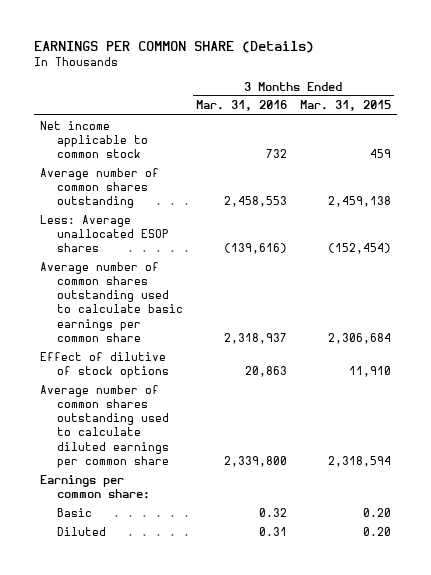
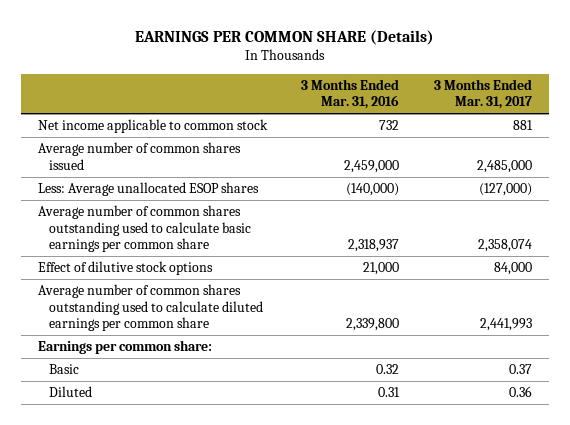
[299,100,391,112] Mar. 31, 2015 -> none
none -> [433,78,532,110] 3 Months Ended Mar. 31, 2017
[40,167,160,209] Average number of common shares outstanding -> [37,142,241,170] Average number of common shares issued
[223,196,287,208] 2,458,553 -> [344,159,400,173] 2,459,000
[223,243,287,255] (139,616) -> [346,183,400,197] (140,000)
[40,351,170,378] Effect of dilutive of stock options -> [37,261,213,276] Effect of dilutive stock options
[244,365,287,377] 20,863 -> [363,262,400,276] 21,000

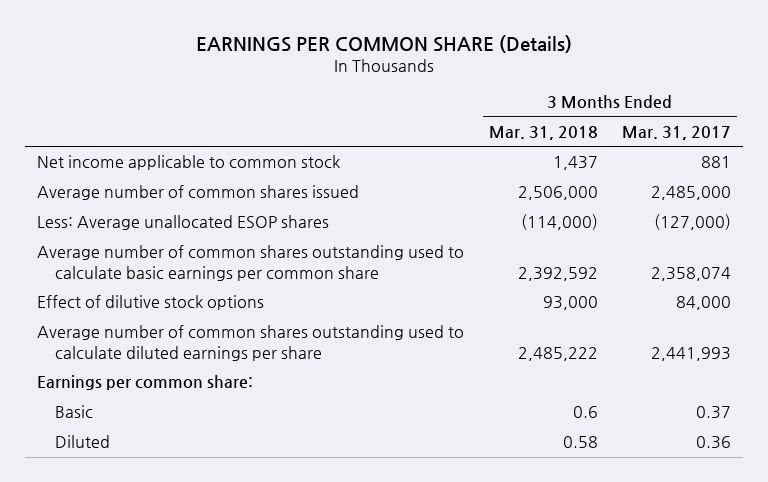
[301,78,400,110] 3 Months Ended Mar. 31, 2016 -> none
none -> [488,126,598,141] Mar. 31, 2018
[37,284,263,332] Average number of common shares outstanding used to calculate diluted earnings per common share -> [37,325,465,361] Average number of common shares outstanding used to calculate diluted earnings per share

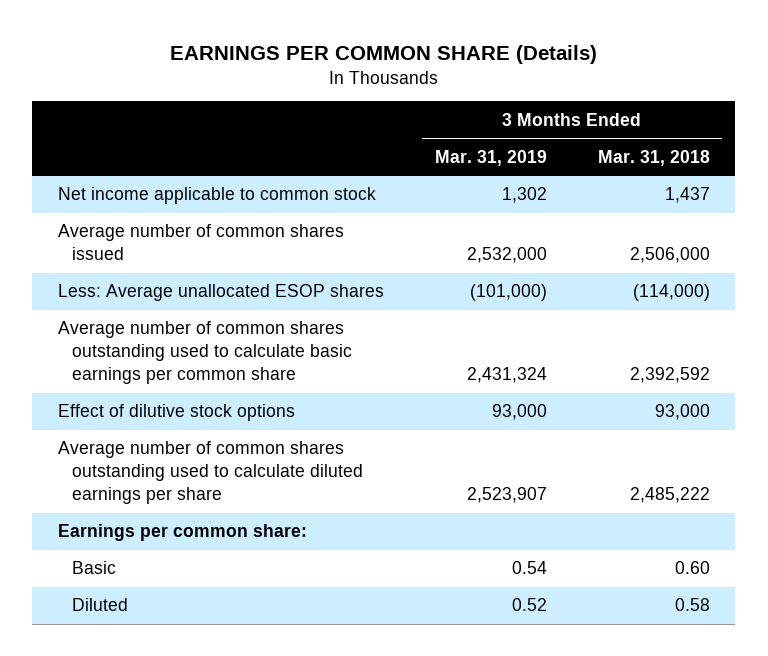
[621,126,731,141] Mar. 31, 2017 -> none
none -> [434,149,547,166] Mar. 31, 2019
[572,406,598,419] 0.6 -> [674,561,710,575] 0.60

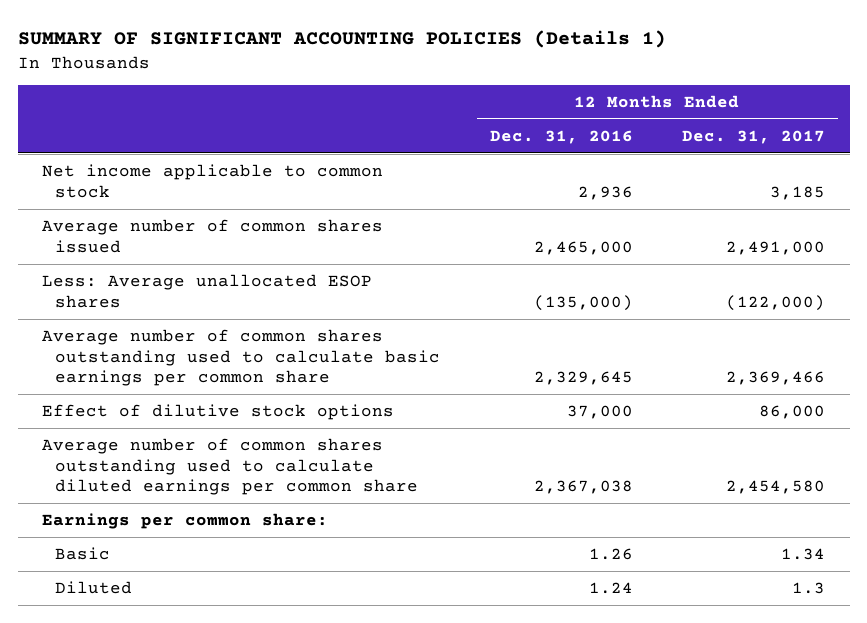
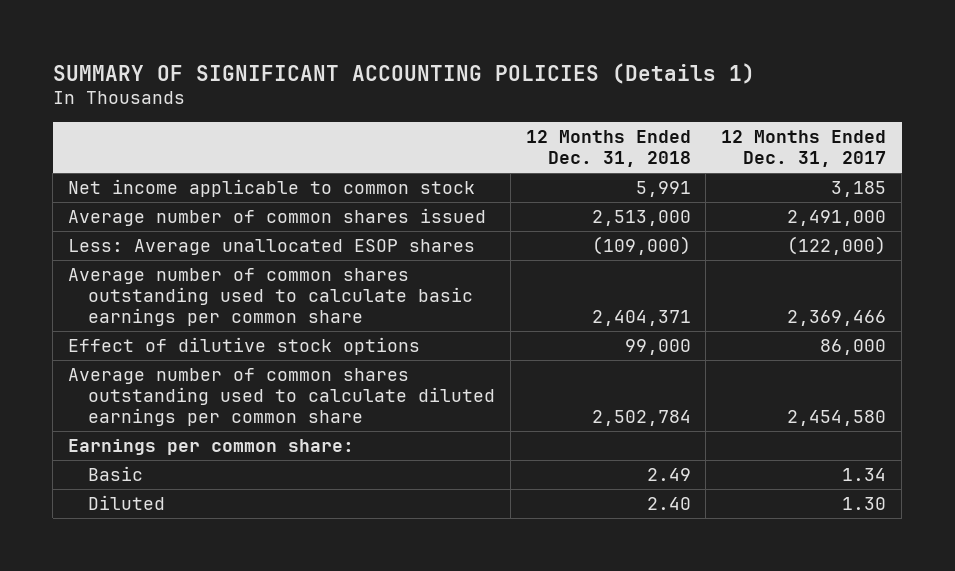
[489,129,633,144] Dec. 31, 2016 -> none
none -> [525,130,691,168] 12 Months Ended Dec. 31, 2018
[792,581,826,594] 1.3 -> [842,496,887,510] 1.30

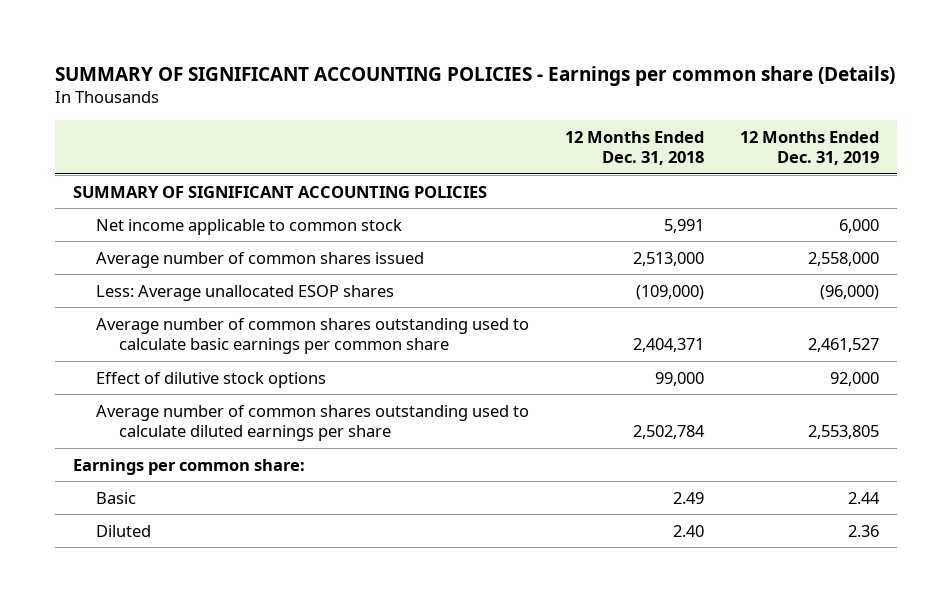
[52,62,755,84] SUMMARY OF SIGNIFICANT ACCOUNTING POLICIES (Details 1) -> [55,65,896,86] SUMMARY OF SIGNIFICANT ACCOUNTING POLICIES - Earnings per common share (Details)
[721,130,887,168] 12 Months Ended Dec. 31, 2017 -> none
none -> [740,130,880,166] 12 Months Ended Dec. 31, 2019
none -> [73,185,488,198] SUMMARY OF SIGNIFICANT ACCOUNTING POLICIES
[68,367,495,427] Average number of common shares outstanding used to calculate diluted earnings per common share -> [96,404,530,442] Average number of common shares outstanding used to calculate diluted earnings per share

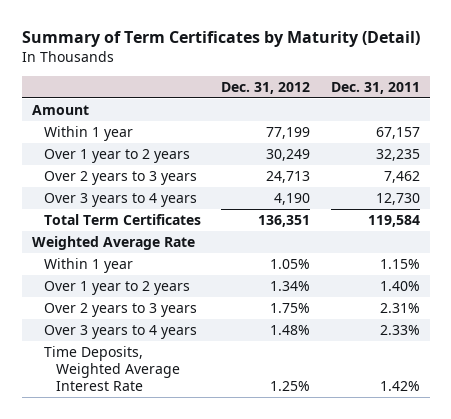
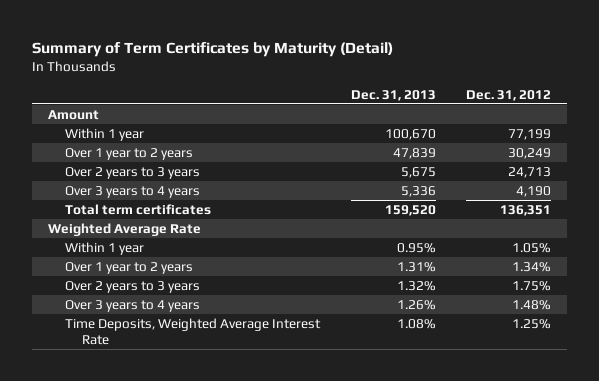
[330,81,420,94] Dec. 31, 2011 -> none
none -> [350,89,436,101] Dec. 31, 2013
[43,213,201,225] Total Term Certificates -> [64,203,211,215] Total term certificates

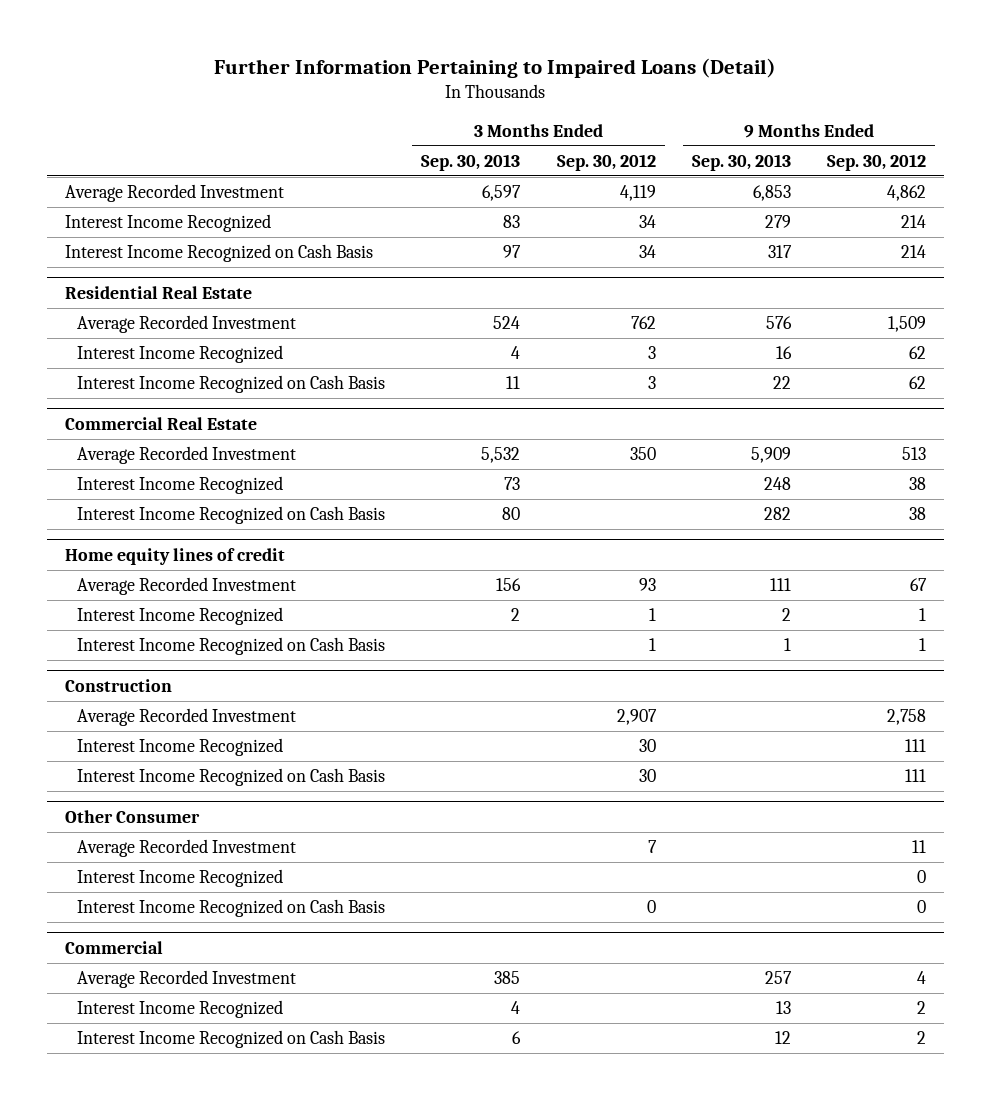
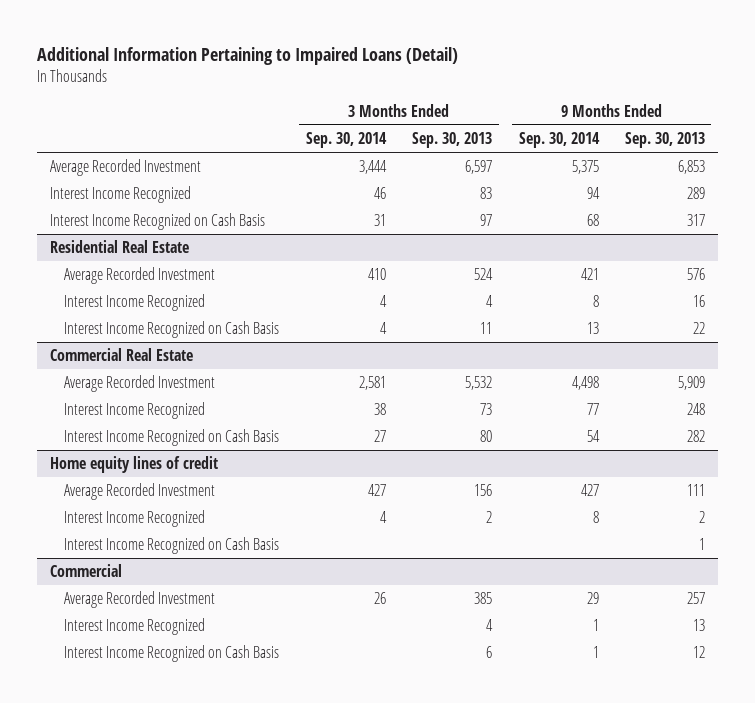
[214,58,777,79] Further Information Pertaining to Impaired Loans (Detail) -> [37,47,459,66] Additional Information Pertaining to Impaired Loans (Detail)
[556,153,656,171] Sep. 30, 2012 -> none
[827,153,927,171] Sep. 30, 2012 -> none
none -> [305,132,387,149] Sep. 30, 2014
none -> [518,132,600,149] Sep. 30, 2014
[764,215,791,229] 279 -> [686,187,705,200] 289
[64,678,172,692] Construction -> none
[77,708,297,727] Average Recorded Investment -> none
[77,738,284,757] Interest Income Recognized -> none
[77,768,386,787] Interest Income Recognized on Cash Basis -> none
[64,809,200,823] Other Consumer -> none
[77,839,297,858] Average Recorded Investment -> none
[77,869,284,888] Interest Income Recognized -> none
[77,899,386,918] Interest Income Recognized on Cash Basis -> none

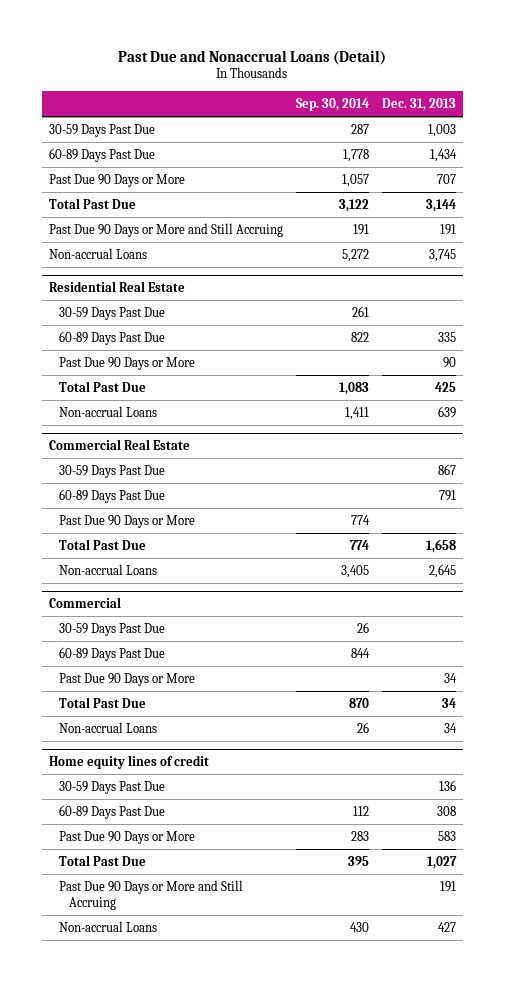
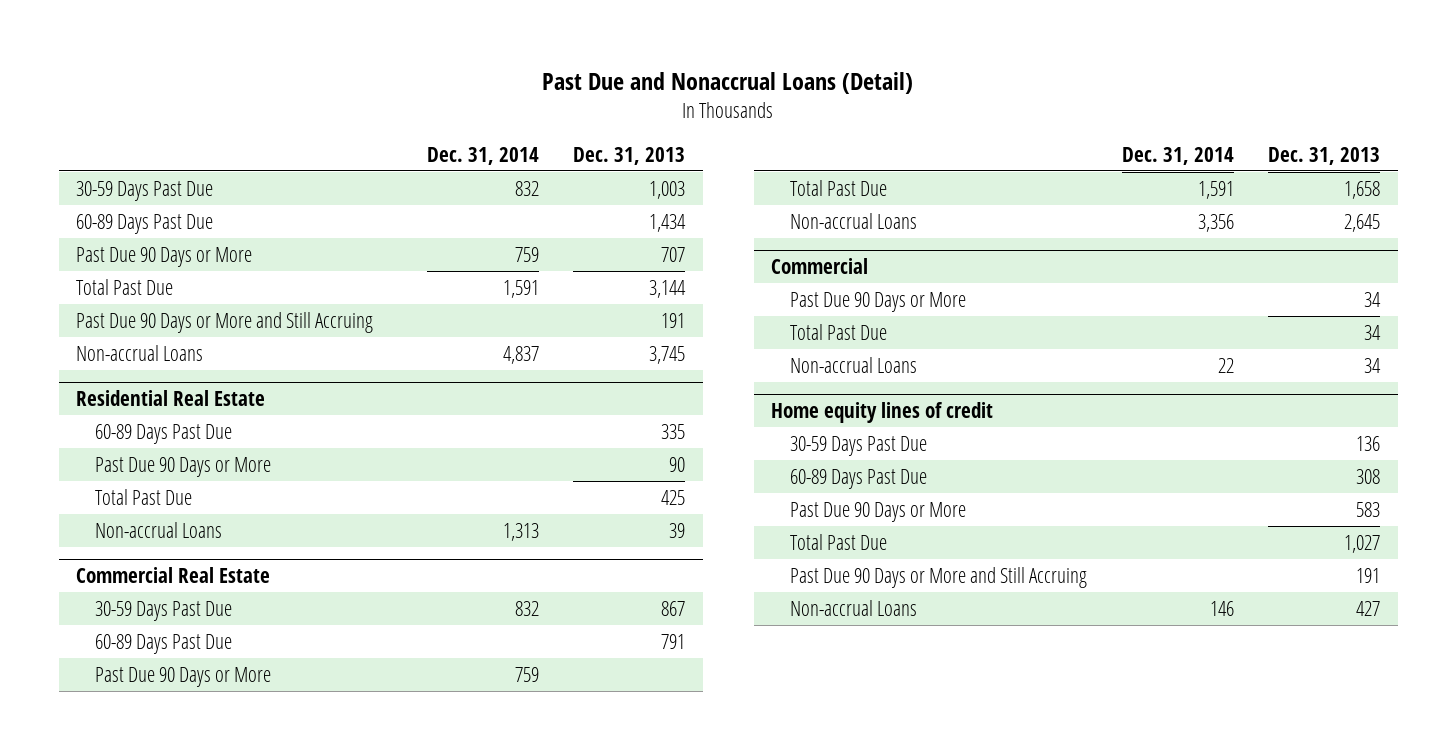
[295,97,369,111] Sep. 30, 2014 -> none
none -> [426,146,539,165] Dec. 31, 2014
[58,306,165,320] 30-59 Days Past Due -> none
[438,405,457,418] 639 -> [669,522,686,538] 39
[58,622,165,636] 30-59 Days Past Due -> none
[58,646,165,661] 60-89 Days Past Due -> none

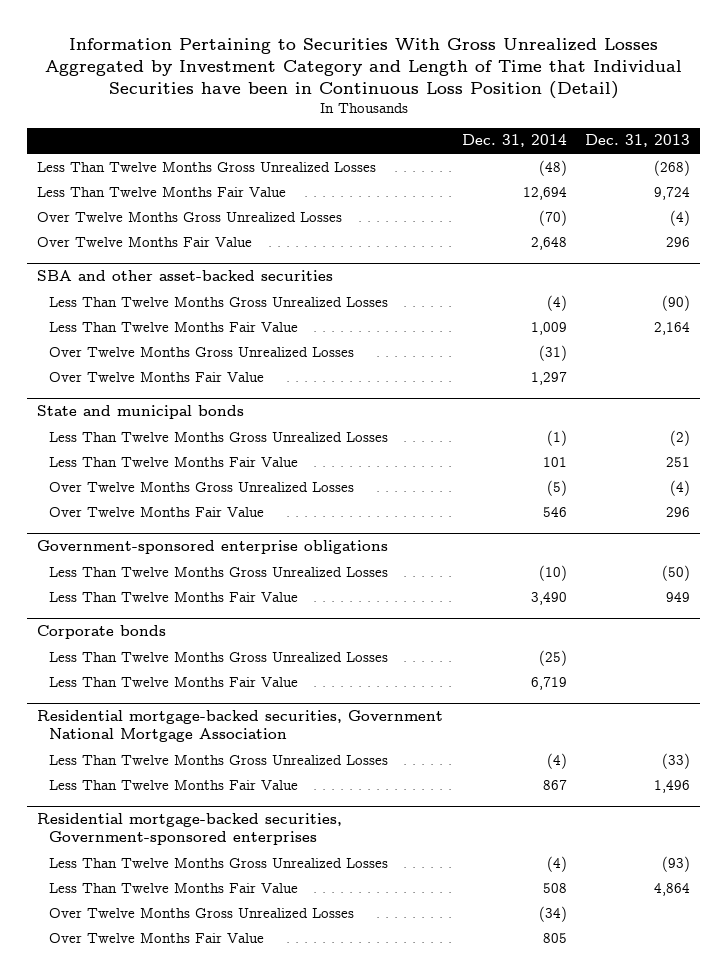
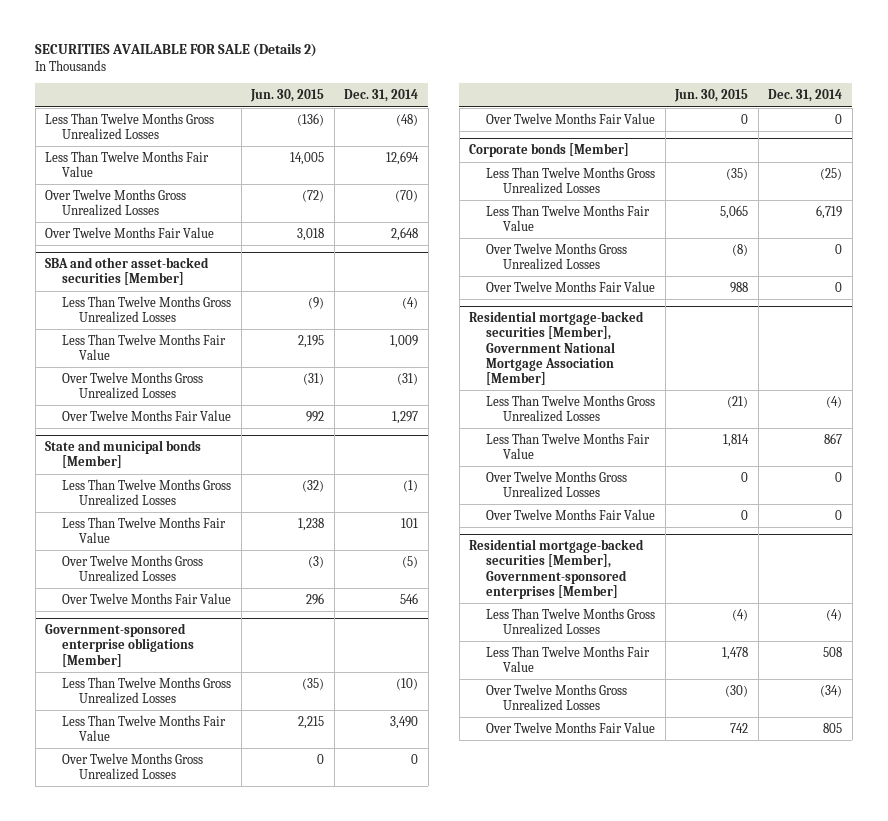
[44,37,682,100] Information Pertaining to Securities With Gross Unrealized Losses Aggregated by Investment Category and Length of Time that Individual Securities have been in Continuous Loss Position (Detail) -> [35,43,318,58] SECURITIES AVAILABLE FOR SALE (Details 2)
[585,134,691,148] Dec. 31, 2013 -> none
none -> [250,89,325,103] Jun. 30, 2015
[36,269,333,281] SBA and other asset-backed securities -> [45,257,210,286] SBA and other asset-backed securities [Member]
[36,404,244,419] State and municipal bonds -> [45,440,202,469] State and municipal bonds [Member]
[36,539,388,554] Government-sponsored enterprise obligations -> [45,623,194,667] Government-sponsored enterprise obligations [Member]
none -> [61,752,203,780] Over Twelve Months Gross Unrealized Losses
none -> [485,112,655,124] Over Twelve Months Fair Value
[36,624,166,639] Corporate bonds -> [469,143,630,158] Corporate bonds [Member]
none -> [485,242,627,270] Over Twelve Months Gross Unrealized Losses
none -> [485,280,655,292] Over Twelve Months Fair Value
[36,709,443,743] Residential mortgage-backed securities, Government National Mortgage Association -> [469,311,645,385] Residential mortgage-backed securities [Member], Government National Mortgage Association [Member]
none -> [485,470,627,498] Over Twelve Months Gross Unrealized Losses
none -> [485,508,655,520] Over Twelve Months Fair Value
[36,812,342,846] Residential mortgage-backed securities, Government-sponsored enterprises -> [469,539,645,599] Residential mortgage-backed securities [Member], Government-sponsored enterprises [Member]

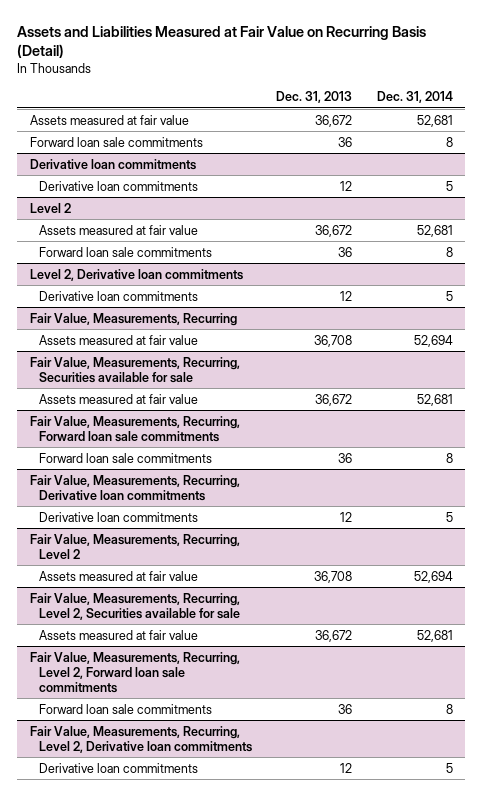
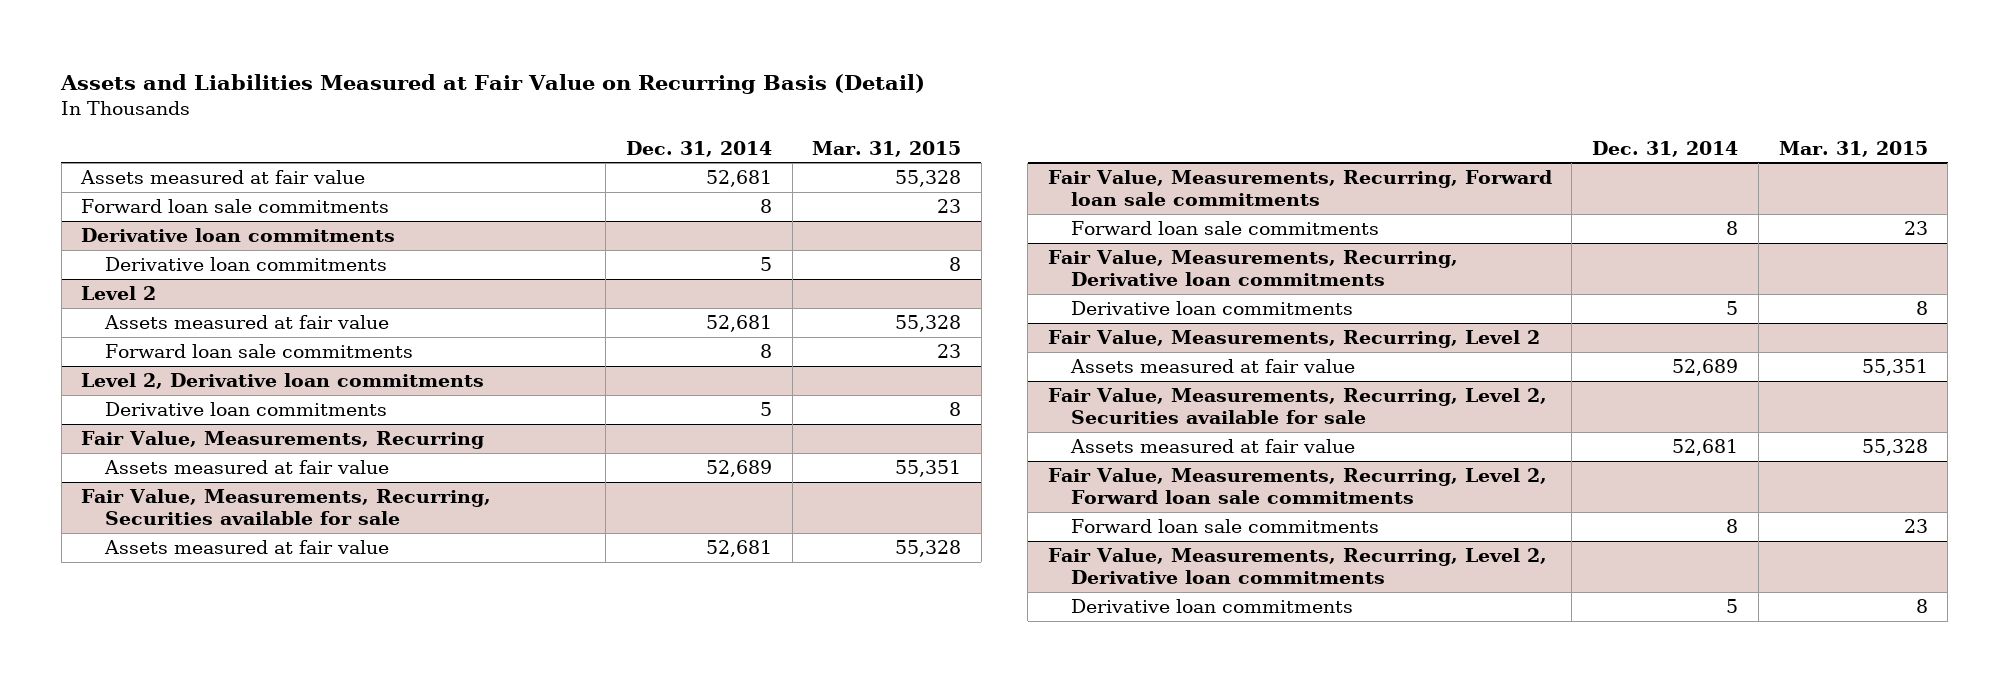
[276,91,353,104] Dec. 31, 2013 -> none
none -> [812,140,962,157] Mar. 31, 2015
[413,334,453,347] 52,694 -> [705,460,772,478] 52,689
[413,570,453,583] 52,694 -> [1672,359,1739,377] 52,689

